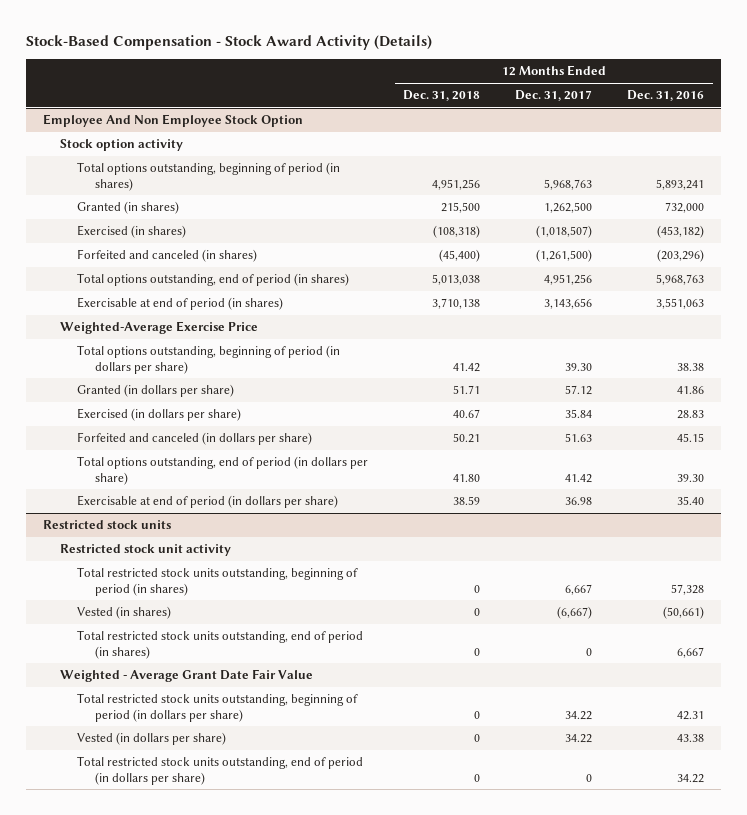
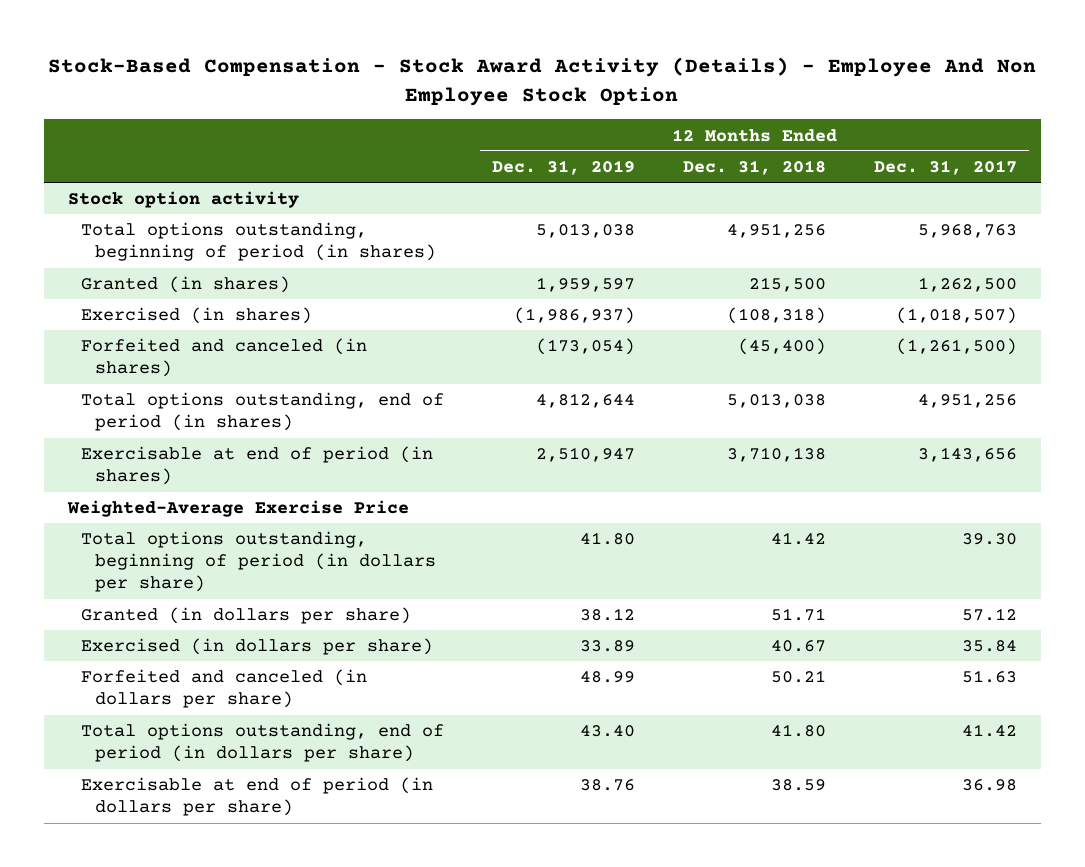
[25,35,432,51] Stock-Based Compensation - Stock Award Activity (Details) -> [48,57,1037,106] Stock-Based Compensation - Stock Award Activity (Details) - Employee And Non Employee Stock Option
[626,90,704,102] Dec. 31, 2016 -> none
none -> [492,159,636,175] Dec. 31, 2019
[43,114,304,128] Employee And Non Employee Stock Option -> none
[43,520,172,530] Restricted stock units -> none
[60,544,232,557] Restricted stock unit activity -> none
[77,567,359,596] Total restricted stock units outstanding, beginning of period (in shares) -> none
[77,606,172,620] Vested (in shares) -> none
[77,630,364,659] Total restricted stock units outstanding, end of period (in shares) -> none
[60,669,314,683] Weighted - Average Grant Date Fair Value -> none
[77,693,359,722] Total restricted stock units outstanding, beginning of period (in dollars per share) -> none
[77,732,227,746] Vested (in dollars per share) -> none
[77,756,364,785] Total restricted stock units outstanding, end of period (in dollars per share) -> none

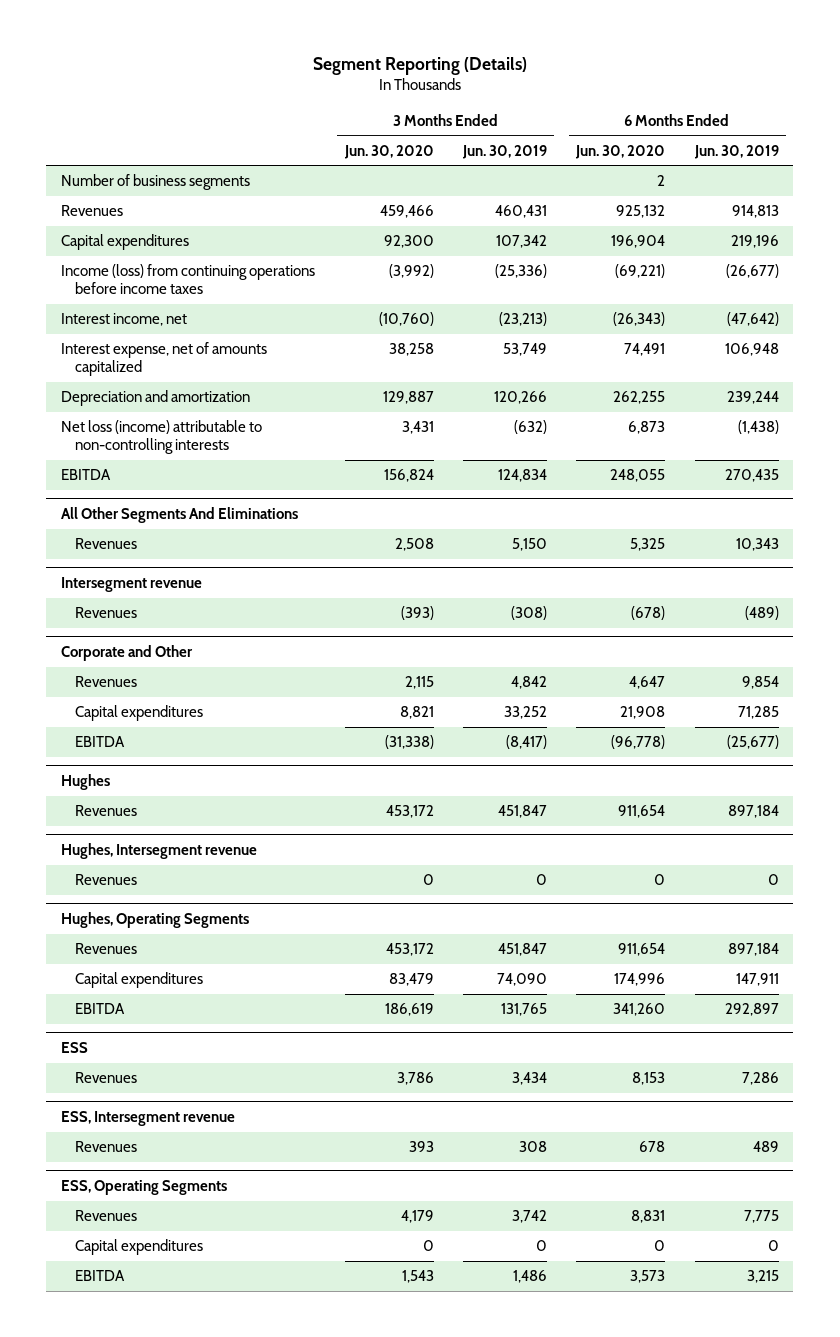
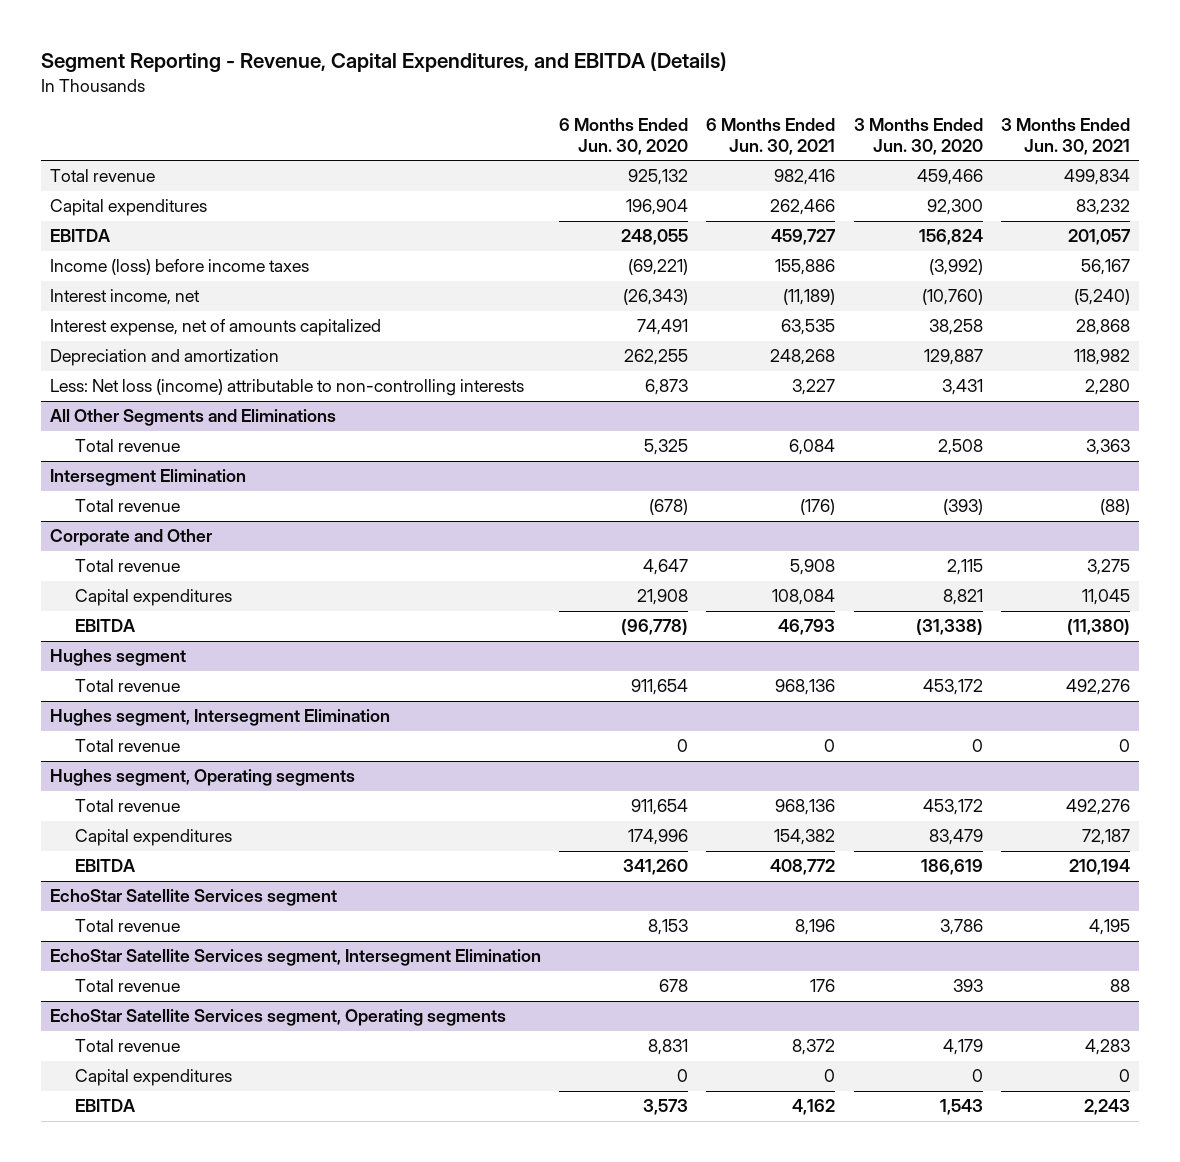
[312,56,527,75] Segment Reporting (Details) -> [40,52,727,73] Segment Reporting - Revenue, Capital Expenditures, and EBITDA (Details)
[461,144,547,159] Jun. 30, 2019 -> none
[693,144,779,159] Jun. 30, 2019 -> none
none -> [706,117,836,155] 6 Months Ended Jun. 30, 2021
none -> [1000,117,1130,155] 3 Months Ended Jun. 30, 2021
[61,174,251,191] Number of business segments -> none
[61,205,124,217] Revenues -> [49,169,155,183] Total revenue
[61,469,112,481] EBITDA -> [49,229,111,243] EBITDA
[61,264,316,295] Income (loss) from continuing operations before income taxes -> [49,259,309,276] Income (loss) before income taxes
[61,420,263,455] Net loss (income) attributable to non-controlling interests -> [49,379,524,397] Less: Net loss (income) attributable to non-controlling interests
[61,507,299,524] All Other Segments And Eliminations -> [49,409,336,427] All Other Segments and Eliminations
[74,538,137,550] Revenues -> [74,439,180,453] Total revenue
[61,577,203,593] Intersegment revenue -> [49,469,246,487] Intersegment Elimination
[74,607,137,619] Revenues -> [74,499,180,513] Total revenue
[74,676,137,688] Revenues -> [74,559,180,573] Total revenue
[61,843,258,860] Hughes, Intersegment revenue -> none
[61,774,111,791] Hughes -> [49,649,186,667] Hughes segment
[74,805,137,817] Revenues -> [74,679,180,693] Total revenue
none -> [49,709,390,727] Hughes segment, Intersegment Elimination
[74,874,137,886] Revenues -> [74,739,180,753] Total revenue
[61,912,250,929] Hughes, Operating Segments -> [49,769,355,787] Hughes segment, Operating segments
[74,943,137,955] Revenues -> [74,799,180,813] Total revenue
[61,1111,236,1127] ESS, Intersegment revenue -> none
[61,1180,228,1196] ESS, Operating Segments -> none
[61,1042,89,1054] ESS -> [49,889,337,907] EchoStar Satellite Services segment
[74,1072,137,1084] Revenues -> [74,919,180,933] Total revenue
none -> [49,949,541,967] EchoStar Satellite Services segment, Intersegment Elimination
[74,1141,137,1153] Revenues -> [74,979,180,993] Total revenue
none -> [49,1009,506,1027] EchoStar Satellite Services segment, Operating segments
[74,1210,137,1222] Revenues -> [74,1039,180,1053] Total revenue

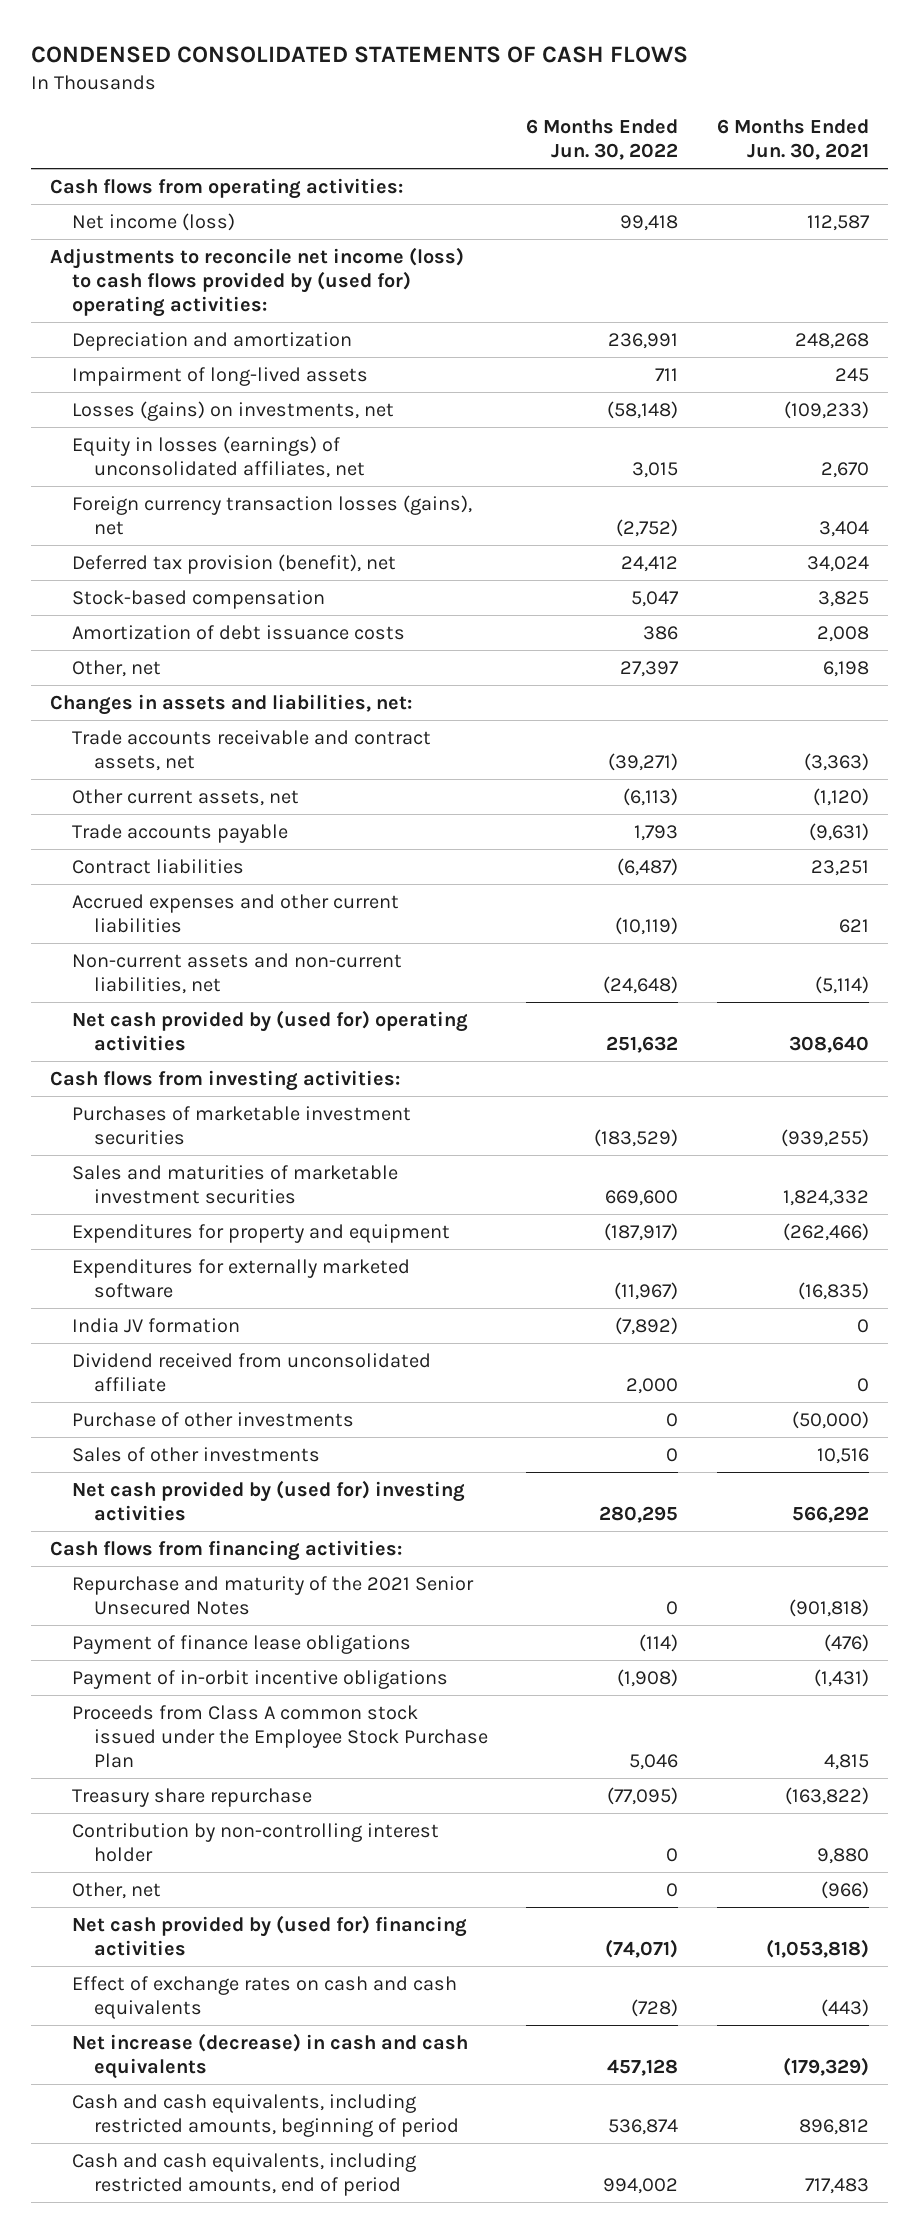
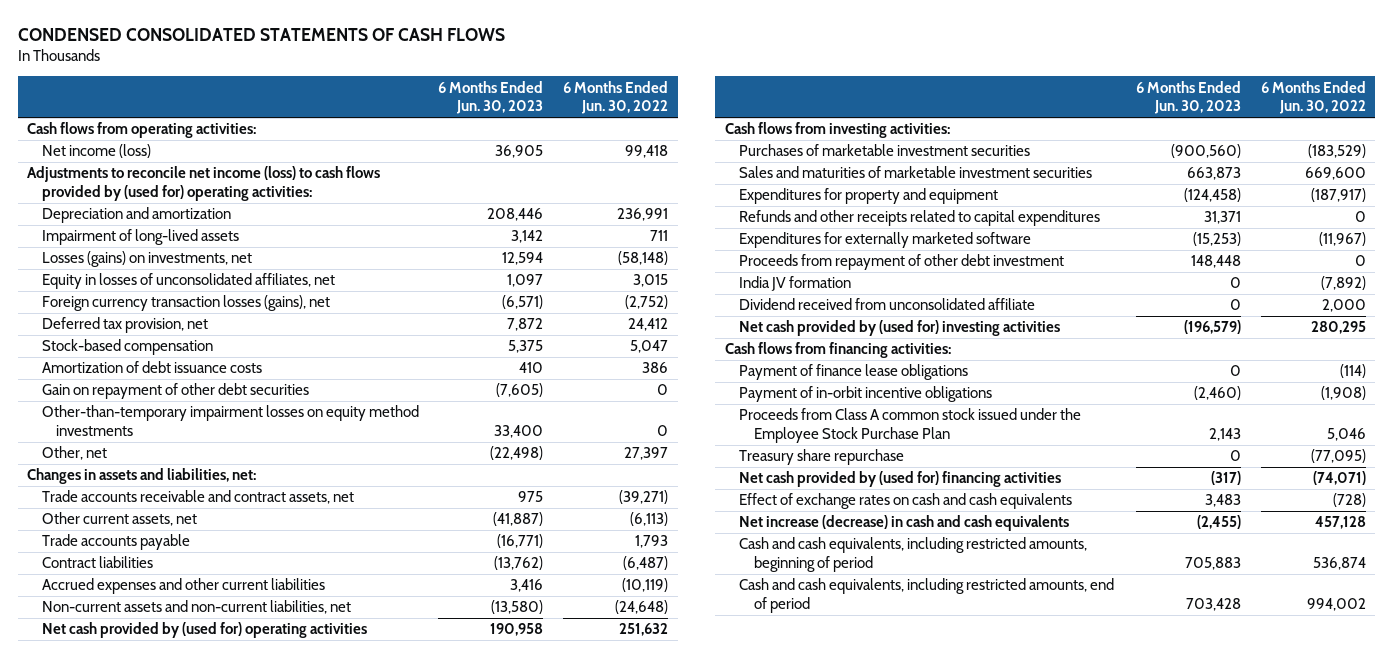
[716,119,869,161] 6 Months Ended Jun. 30, 2021 -> none
none -> [438,80,544,115] 6 Months Ended Jun. 30, 2023
[71,435,366,478] Equity in losses (earnings) of unconsolidated affiliates, net -> [41,273,335,290] Equity in losses of unconsolidated affiliates, net
[71,553,396,574] Deferred tax provision (benefit), net -> [41,317,208,334] Deferred tax provision, net
none -> [41,383,309,400] Gain on repayment of other debt securities
none -> [41,405,419,436] Other-than-temporary impairment losses on equity method investments
none -> [739,210,1101,227] Refunds and other receipts related to capital expenditures
none -> [739,254,1065,271] Proceeds from repayment of other debt investment
[71,1411,354,1427] Purchase of other investments -> none
[71,1446,320,1462] Sales of other investments -> none
[71,1575,474,1615] Repurchase and maturity of the 2021 Senior Unsecured Notes -> none
[71,1822,439,1862] Contribution by non-controlling interest holder -> none
[71,1881,161,1899] Other, net -> none

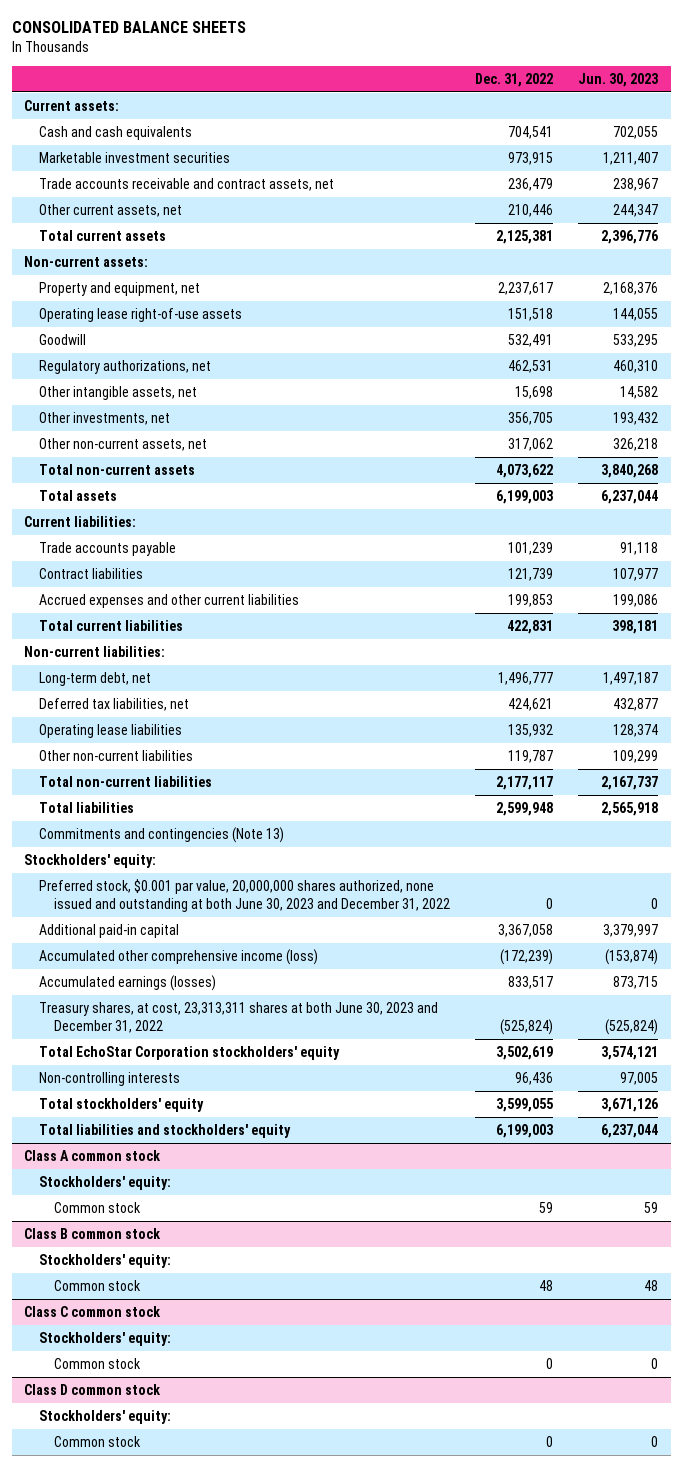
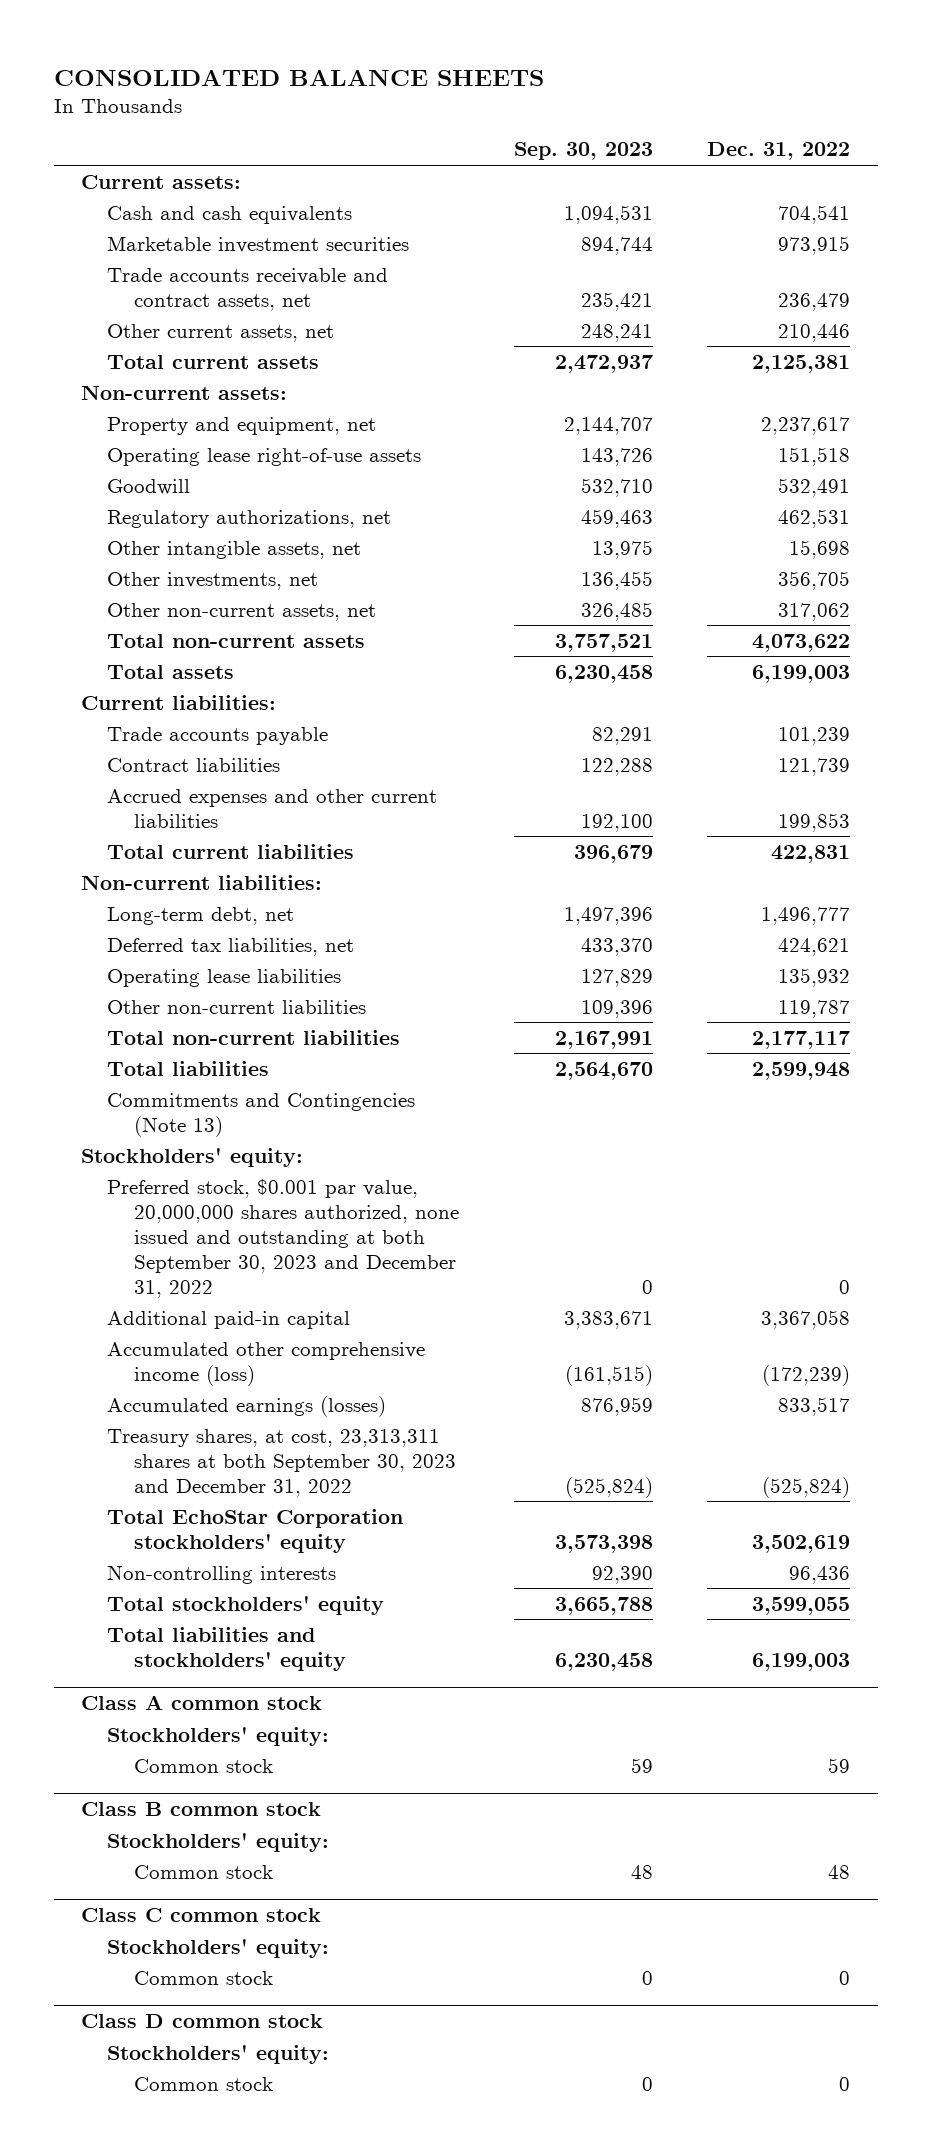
[578,72,659,87] Jun. 30, 2023 -> none
none -> [513,142,653,161] Sep. 30, 2023
[39,826,285,843] Commitments and contingencies (Note 13) -> [107,1092,416,1137] Commitments and Contingencies (Note 13)
[39,878,450,912] Preferred stock, $0.001 par value, 20,000,000 shares authorized, none issued and outstanding at both June 30, 2023 and December 31, 2022 -> [107,1178,459,1298] Preferred stock, $0.001 par value, 20,000,000 shares authorized, none issued and outstanding at both September 30, 2023 and December 31, 2022
[39,1001,439,1033] Treasury shares, at cost, 23,313,311 shares at both June 30, 2023 and December 31, 2022 -> [107,1428,456,1497] Treasury shares, at cost, 23,313,311 shares at both September 30, 2023 and December 31, 2022

